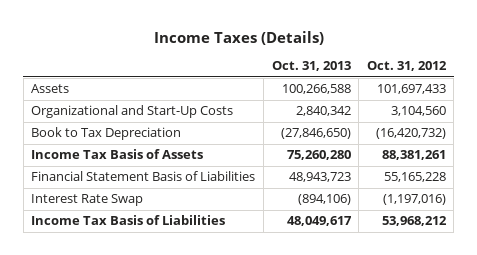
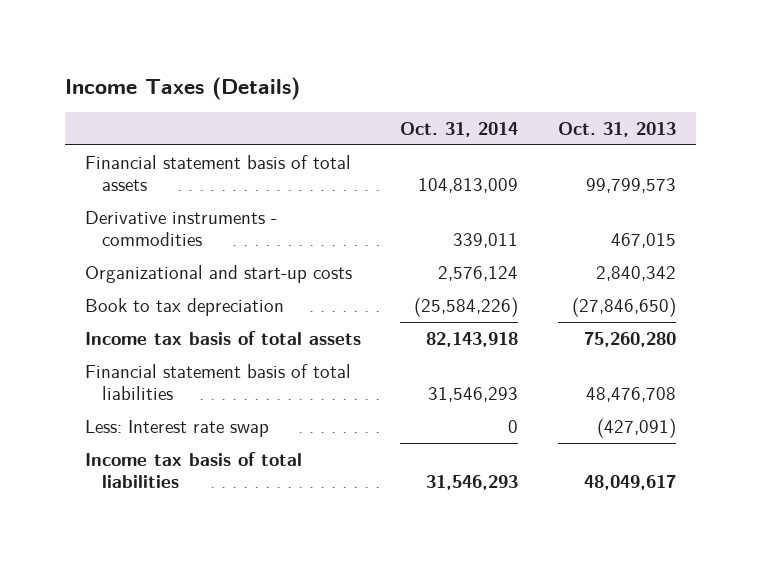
[366,61,447,72] Oct. 31, 2012 -> none
none -> [400,122,519,138] Oct. 31, 2014
[31,84,70,94] Assets -> none
none -> [84,154,351,191] Financial statement basis of total assets
none -> [84,210,277,246] Derivative instruments - commodities
[31,105,234,119] Organizational and Start-Up Costs -> [84,264,352,283] Organizational and start-up costs
[31,127,182,141] Book to Tax Depreciation -> [84,297,284,316] Book to tax depreciation
[31,149,204,160] Income Tax Basis of Assets -> [84,330,361,345] Income tax basis of total assets
[31,171,256,182] Financial Statement Basis of Liabilities -> [84,363,351,400] Financial statement basis of total liabilities
[288,172,351,183] 48,943,723 -> [586,386,677,402] 48,476,708
[31,194,144,207] Interest Rate Swap -> [84,419,269,437] Less: Interest rate swap
[297,194,351,206] (894,106) -> [597,417,677,438] (427,091)
[31,215,226,226] Income Tax Basis of Liabilities -> [84,451,302,488] Income tax basis of total liabilities

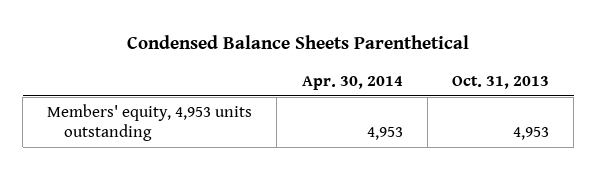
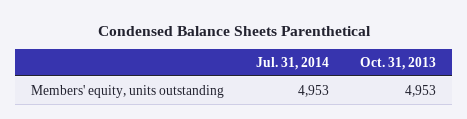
[301,75,403,90] Apr. 30, 2014 -> none
none -> [255,56,329,70] Jul. 31, 2014
[47,104,253,142] Members' equity, 4,953 units outstanding -> [30,84,224,98] Members' equity, units outstanding

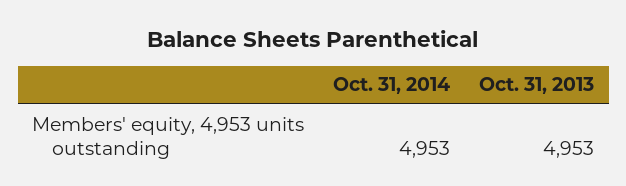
[97,25,371,36] Condensed Balance Sheets Parenthetical -> [147,29,479,47] Balance Sheets Parenthetical
[255,56,329,70] Jul. 31, 2014 -> none
none -> [333,77,451,95] Oct. 31, 2014
[30,84,224,98] Members' equity, units outstanding -> [32,116,305,160] Members' equity, 4,953 units outstanding

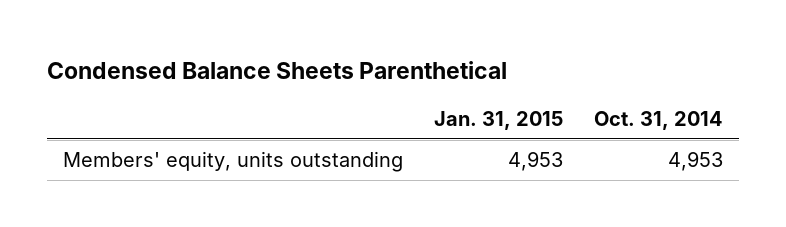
[147,29,479,47] Balance Sheets Parenthetical -> [47,60,508,79] Condensed Balance Sheets Parenthetical
[479,77,595,95] Oct. 31, 2013 -> none
none -> [434,111,564,131] Jan. 31, 2015
[32,116,305,160] Members' equity, 4,953 units outstanding -> [62,151,403,173] Members' equity, units outstanding

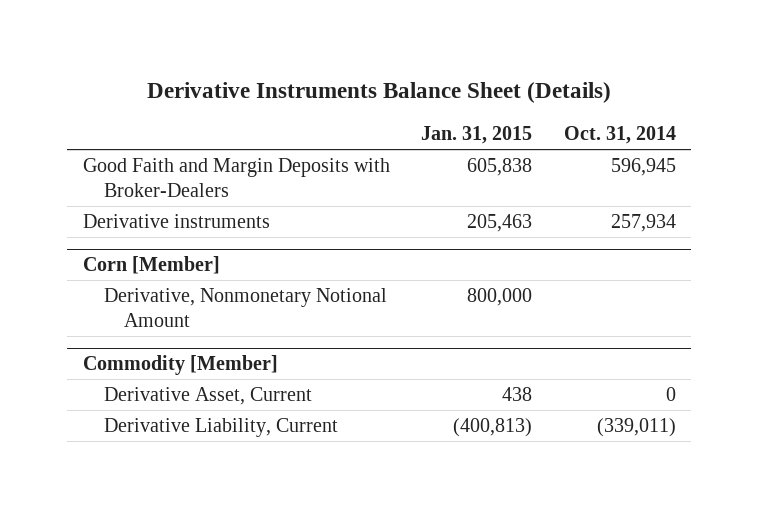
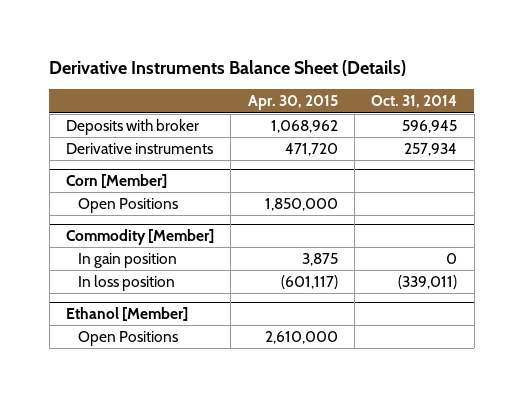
[421,126,533,145] Jan. 31, 2015 -> none
none -> [247,95,338,111] Apr. 30, 2015
[82,157,390,197] Good Faith and Margin Deposits with Broker-Dealers -> [66,119,200,136] Deposits with broker
[103,287,387,327] Derivative, Nonmonetary Notional Amount -> [77,198,178,214] Open Positions
[103,386,312,405] Derivative Asset, Current -> [77,253,177,269] In gain position
[103,417,338,437] Derivative Liability, Current -> [77,275,175,292] In loss position
none -> [66,307,189,322] Ethanol [Member]
none -> [77,331,178,347] Open Positions

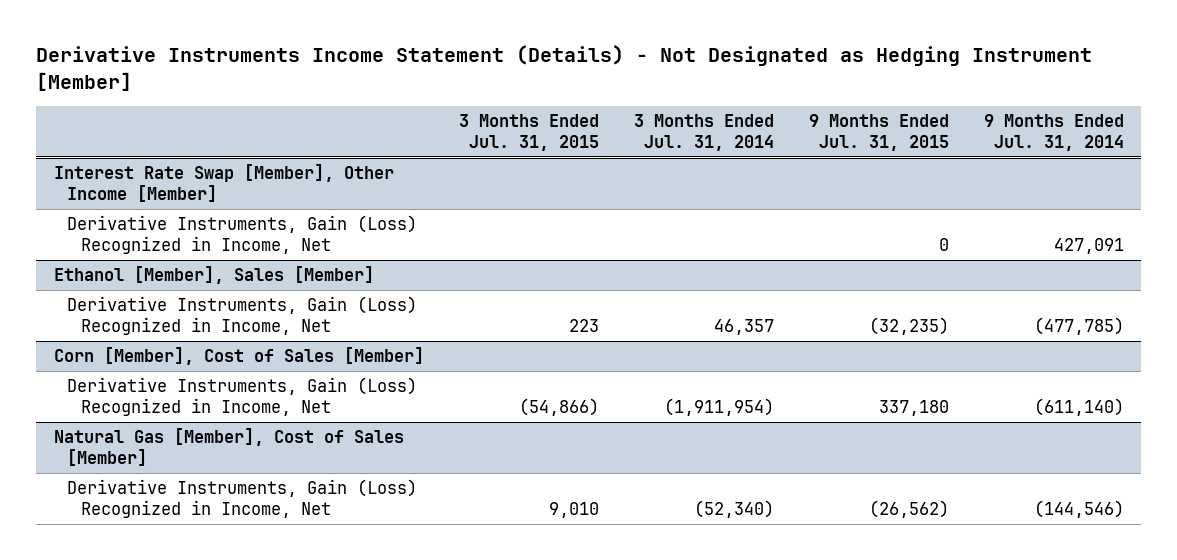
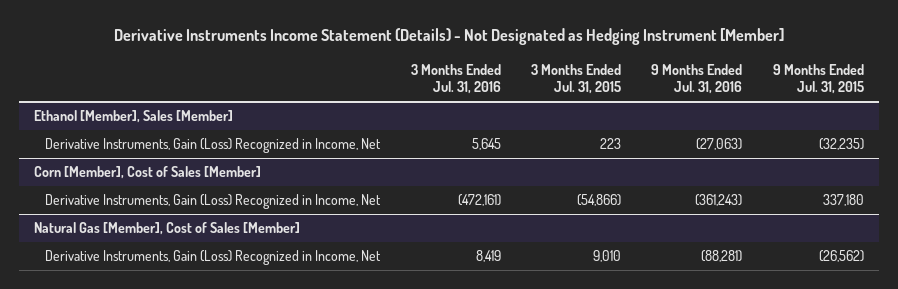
[633,113,774,151] 3 Months Ended Jul. 31, 2014 -> none
[983,113,1124,151] 9 Months Ended Jul. 31, 2014 -> none
none -> [410,63,501,95] 3 Months Ended Jul. 31, 2016
none -> [651,63,743,95] 9 Months Ended Jul. 31, 2016
[53,164,394,203] Interest Rate Swap [Member], Other Income [Member] -> none
[67,215,418,255] Derivative Instruments, Gain (Loss) Recognized in Income, Net -> none

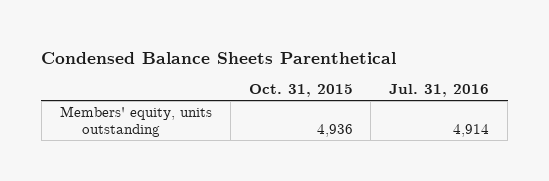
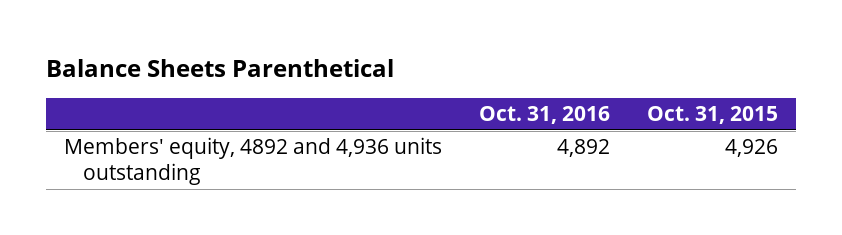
[41,52,397,65] Condensed Balance Sheets Parenthetical -> [45,59,394,78] Balance Sheets Parenthetical
[389,84,490,98] Jul. 31, 2016 -> none
none -> [478,106,610,125] Oct. 31, 2016
[59,105,212,137] Members' equity, units outstanding -> [64,137,443,186] Members' equity, 4892 and 4,936 units outstanding
[316,123,353,137] 4,936 -> [724,139,778,158] 4,926

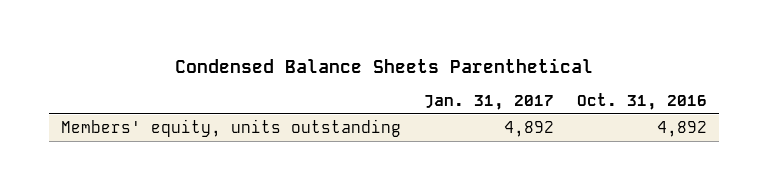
[45,59,394,78] Balance Sheets Parenthetical -> [175,57,594,73] Condensed Balance Sheets Parenthetical
[646,106,778,125] Oct. 31, 2015 -> none
none -> [424,95,555,111] Jan. 31, 2017
[64,137,443,186] Members' equity, 4892 and 4,936 units outstanding -> [60,119,401,138] Members' equity, units outstanding

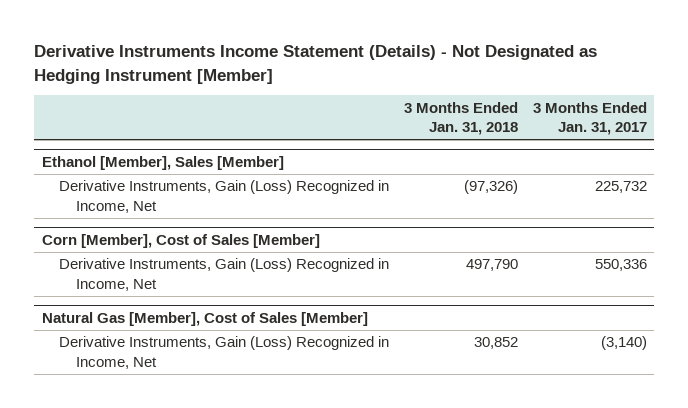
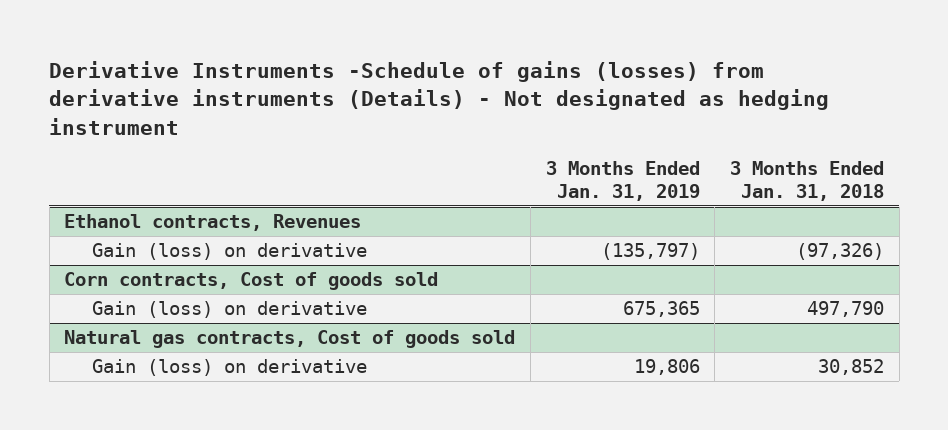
[34,45,598,84] Derivative Instruments Income Statement (Details) - Not Designated as Hedging Instrument [Member] -> [49,60,830,136] Derivative Instruments -Schedule of gains (losses) from derivative instruments (Details) - Not designated as hedging instrument
[532,101,647,135] 3 Months Ended Jan. 31, 2017 -> none
none -> [545,160,700,202] 3 Months Ended Jan. 31, 2019
[41,155,284,170] Ethanol [Member], Sales [Member] -> none
[41,233,320,248] Corn [Member], Cost of Sales [Member] -> none
[41,311,368,326] Natural Gas [Member], Cost of Sales [Member] -> none
none -> [64,214,362,232] Ethanol contracts, Revenues
[58,180,389,213] Derivative Instruments, Gain (Loss) Recognized in Income, Net -> [91,243,367,261] Gain (loss) on derivative
none -> [64,272,439,291] Corn contracts, Cost of goods sold
[58,258,389,291] Derivative Instruments, Gain (Loss) Recognized in Income, Net -> [91,301,367,319] Gain (loss) on derivative
none -> [64,330,516,349] Natural gas contracts, Cost of goods sold
[58,336,389,369] Derivative Instruments, Gain (Loss) Recognized in Income, Net -> [91,359,367,377] Gain (loss) on derivative

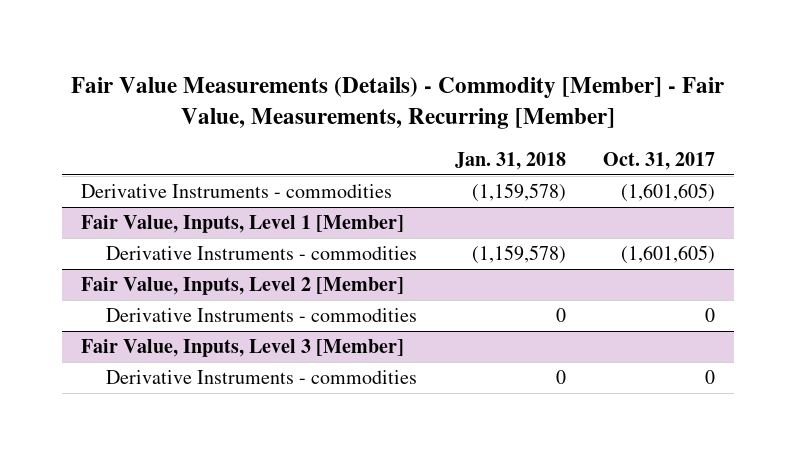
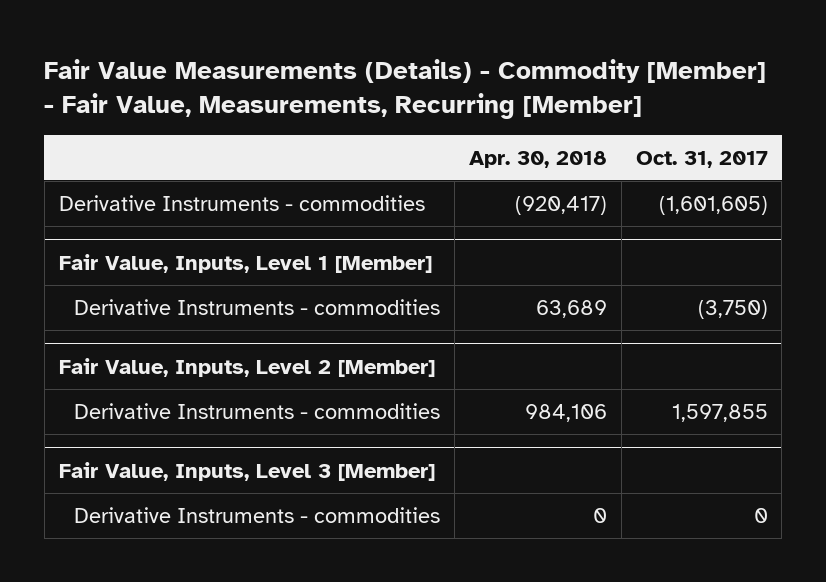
[454,152,566,171] Jan. 31, 2018 -> none
none -> [469,150,608,168] Apr. 30, 2018
[621,244,716,264] (1,601,605) -> [697,299,768,319] (3,750)
[705,307,716,322] 0 -> [671,403,768,422] 1,597,855

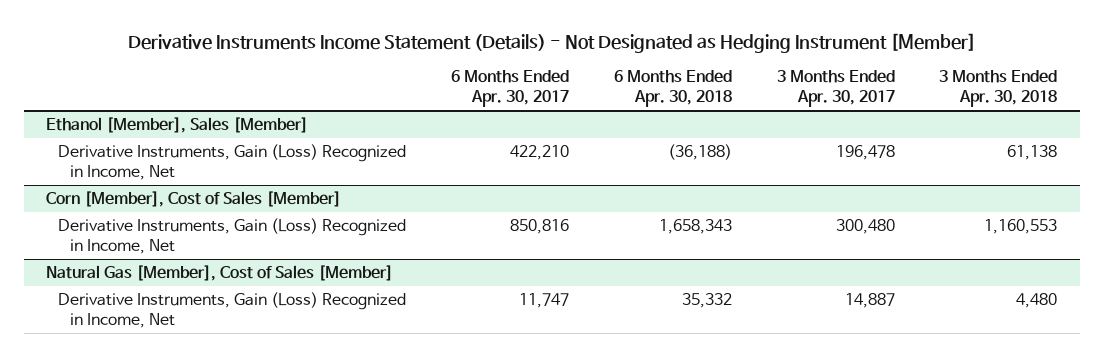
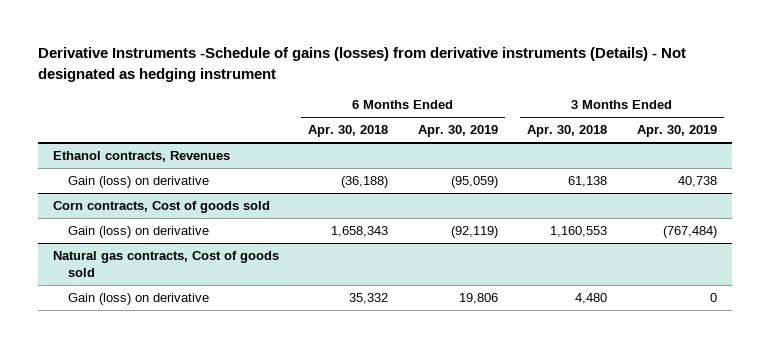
[127,32,976,53] Derivative Instruments Income Statement (Details) - Not Designated as Hedging Instrument [Member] -> [38,47,687,82] Derivative Instruments -Schedule of gains (losses) from derivative instruments (Details) - Not designated as hedging instrument
[450,70,569,108] 6 Months Ended Apr. 30, 2017 -> none
[776,70,895,108] 3 Months Ended Apr. 30, 2017 -> none
none -> [417,125,498,138] Apr. 30, 2019
none -> [636,125,717,138] Apr. 30, 2019
[46,117,309,134] Ethanol [Member], Sales [Member] -> none
[46,191,342,208] Corn [Member], Cost of Sales [Member] -> none
[46,265,394,282] Natural Gas [Member], Cost of Sales [Member] -> none
none -> [52,151,230,163] Ethanol contracts, Revenues
[58,144,407,181] Derivative Instruments, Gain (Loss) Recognized in Income, Net -> [67,176,209,189] Gain (loss) on derivative
none -> [52,201,270,214] Corn contracts, Cost of goods sold
[58,218,407,255] Derivative Instruments, Gain (Loss) Recognized in Income, Net -> [67,226,209,239] Gain (loss) on derivative
none -> [52,251,279,277] Natural gas contracts, Cost of goods sold
[58,292,407,329] Derivative Instruments, Gain (Loss) Recognized in Income, Net -> [67,293,209,306] Gain (loss) on derivative

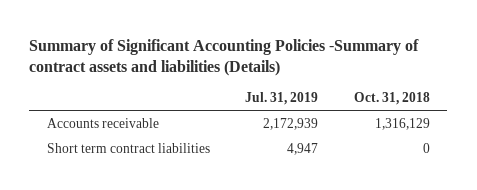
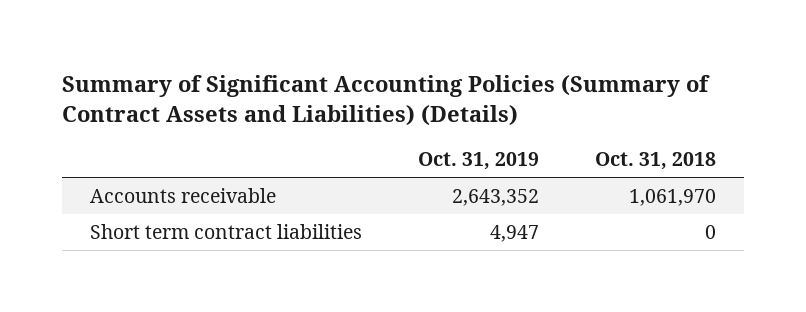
[29,38,420,77] Summary of Significant Accounting Policies -Summary of contract assets and liabilities (Details) -> [61,74,710,126] Summary of Significant Accounting Policies (Summary of Contract Assets and Liabilities) (Details)
[245,92,319,106] Jul. 31, 2019 -> none
none -> [417,152,539,171] Oct. 31, 2019
[374,117,430,130] 1,316,129 -> [628,188,716,206] 1,061,970

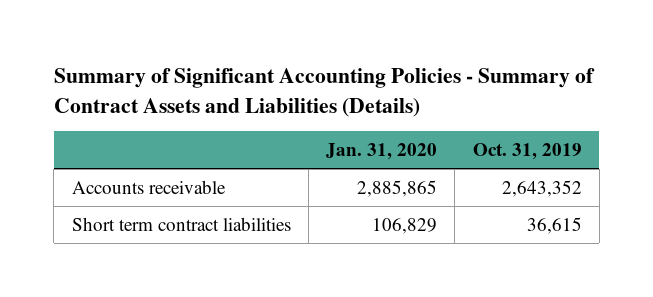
[61,74,710,126] Summary of Significant Accounting Policies (Summary of Contract Assets and Liabilities) (Details) -> [53,68,595,117] Summary of Significant Accounting Policies - Summary of Contract Assets and Liabilities (Details)
[594,152,716,171] Oct. 31, 2018 -> none
none -> [326,143,438,161] Jan. 31, 2020
[489,224,539,242] 4,947 -> [526,216,582,234] 36,615

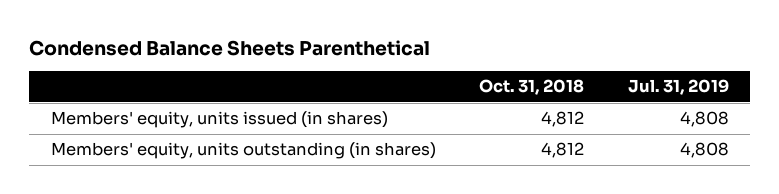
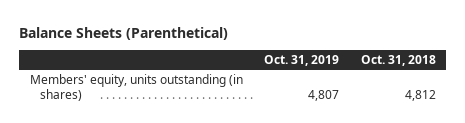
[29,39,431,56] Condensed Balance Sheets Parenthetical -> [19,26,229,40] Balance Sheets (Parenthetical)
[627,79,729,96] Jul. 31, 2019 -> none
none -> [264,55,340,67] Oct. 31, 2019
[50,111,388,129] Members' equity, units issued (in shares) -> none

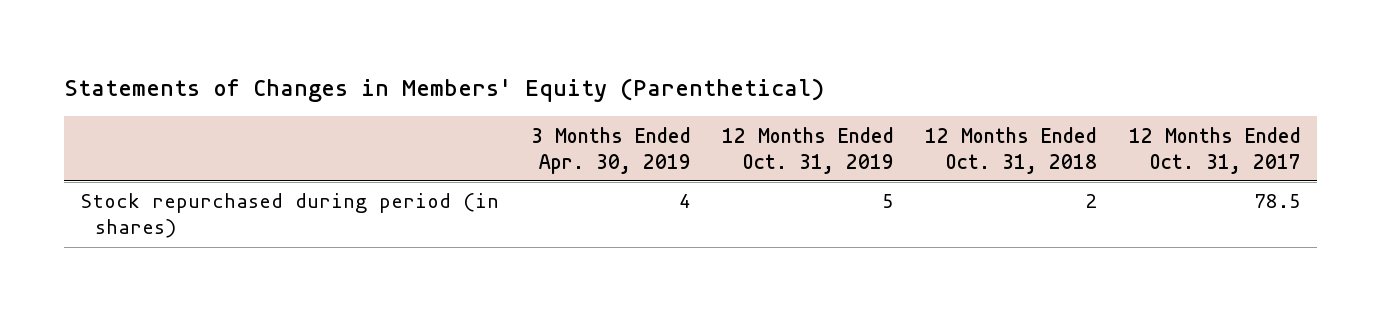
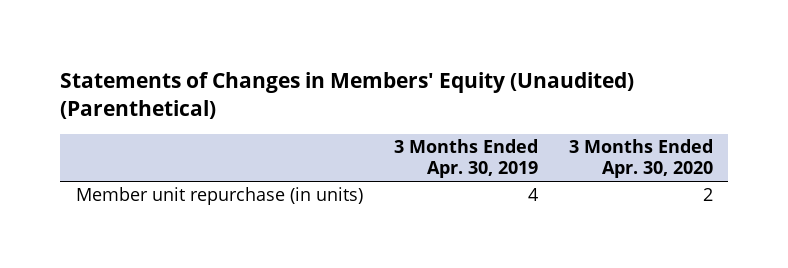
[64,77,825,102] Statements of Changes in Members' Equity (Parenthetical) -> [60,71,635,119] Statements of Changes in Members' Equity (Unaudited) (Parenthetical)
[722,126,895,174] 12 Months Ended Oct. 31, 2019 -> none
[925,126,1098,174] 12 Months Ended Oct. 31, 2018 -> none
[1128,126,1301,174] 12 Months Ended Oct. 31, 2017 -> none
none -> [568,139,713,179] 3 Months Ended Apr. 30, 2020
[80,193,500,239] Stock repurchased during period (in shares) -> [75,187,363,206] Member unit repurchase (in units)

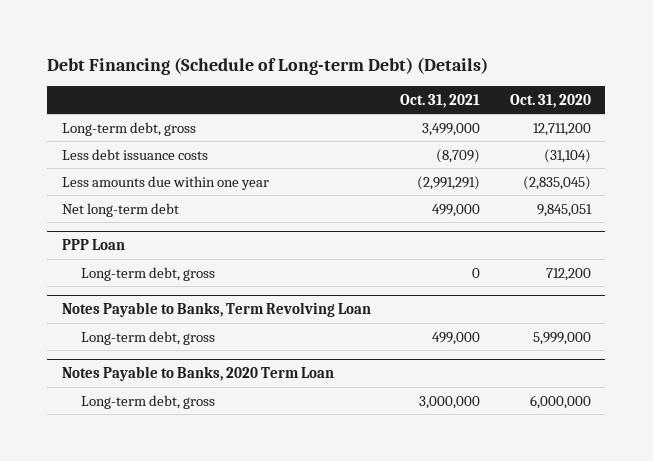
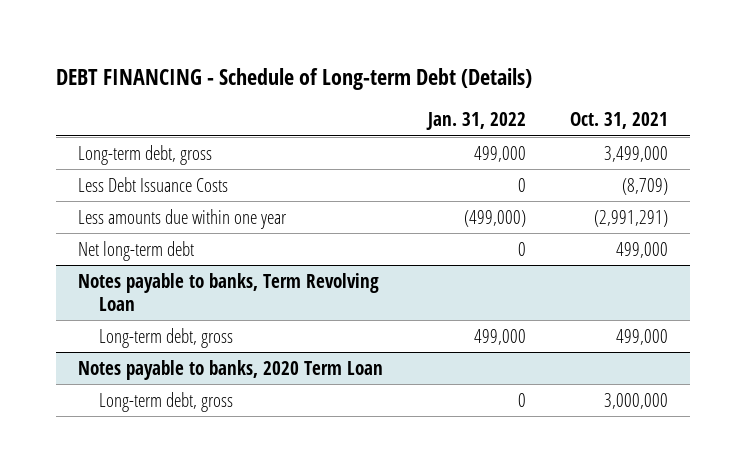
[47,56,489,75] Debt Financing (Schedule of Long-term Debt) (Details) -> [55,67,532,90] DEBT FINANCING - Schedule of Long-term Debt (Details)
[509,93,591,108] Oct. 31, 2020 -> none
none -> [425,112,526,131] Jan. 31, 2022
[62,148,209,160] Less debt issuance costs -> [77,176,228,192] Less Debt Issuance Costs
[62,239,126,251] PPP Loan -> none
[80,266,215,281] Long-term debt, gross -> none
[62,302,372,318] Notes Payable to Banks, Term Revolving Loan -> [77,272,379,311] Notes payable to banks, Term Revolving Loan
[62,366,335,382] Notes Payable to Banks, 2020 Term Loan -> [77,359,383,380] Notes payable to banks, 2020 Term Loan

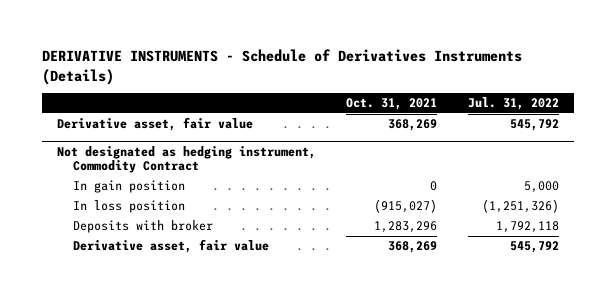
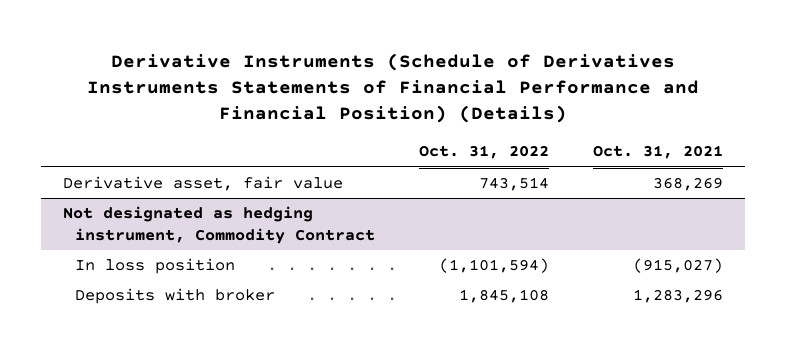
[41,49,522,85] DERIVATIVE INSTRUMENTS - Schedule of Derivatives Instruments (Details) -> [86,52,699,124] Derivative Instruments (Schedule of Derivatives Instruments Statements of Financial Performance and Financial Position) (Details)
[467,97,559,111] Jul. 31, 2022 -> none
none -> [418,145,549,160] Oct. 31, 2022
[73,180,186,194] In gain position -> none
[73,239,270,254] Derivative asset, fair value -> none

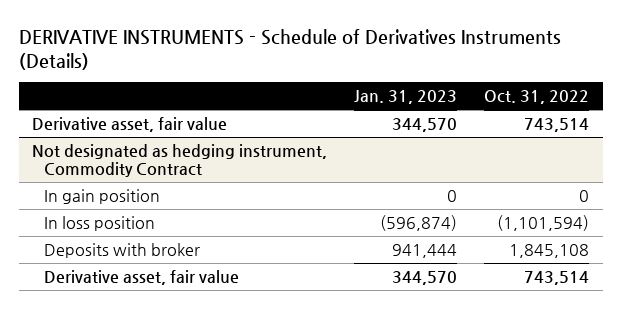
[86,52,699,124] Derivative Instruments (Schedule of Derivatives Instruments Statements of Financial Performance and Financial Position) (Details) -> [18,28,561,70] DERIVATIVE INSTRUMENTS - Schedule of Derivatives Instruments (Details)
[592,145,723,160] Oct. 31, 2021 -> none
none -> [354,90,458,105] Jan. 31, 2023
none -> [43,189,160,205] In gain position
none -> [43,270,239,286] Derivative asset, fair value

